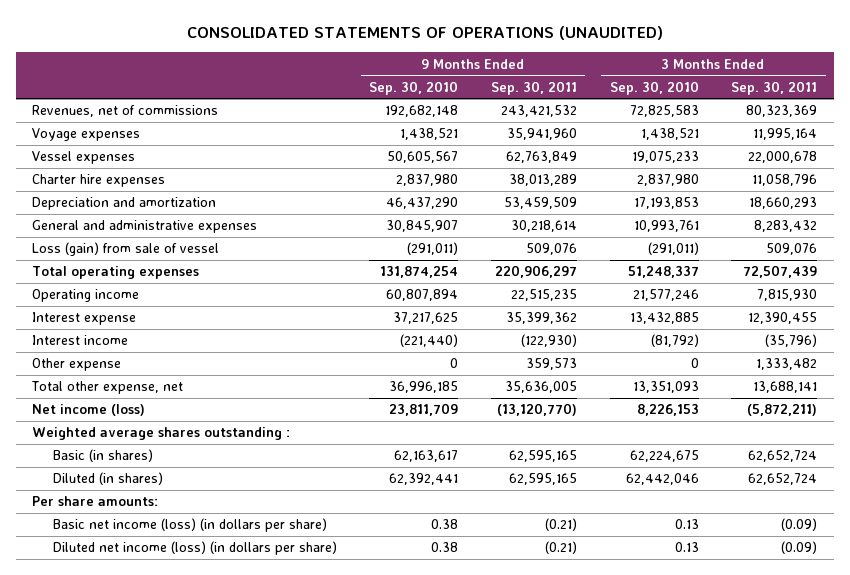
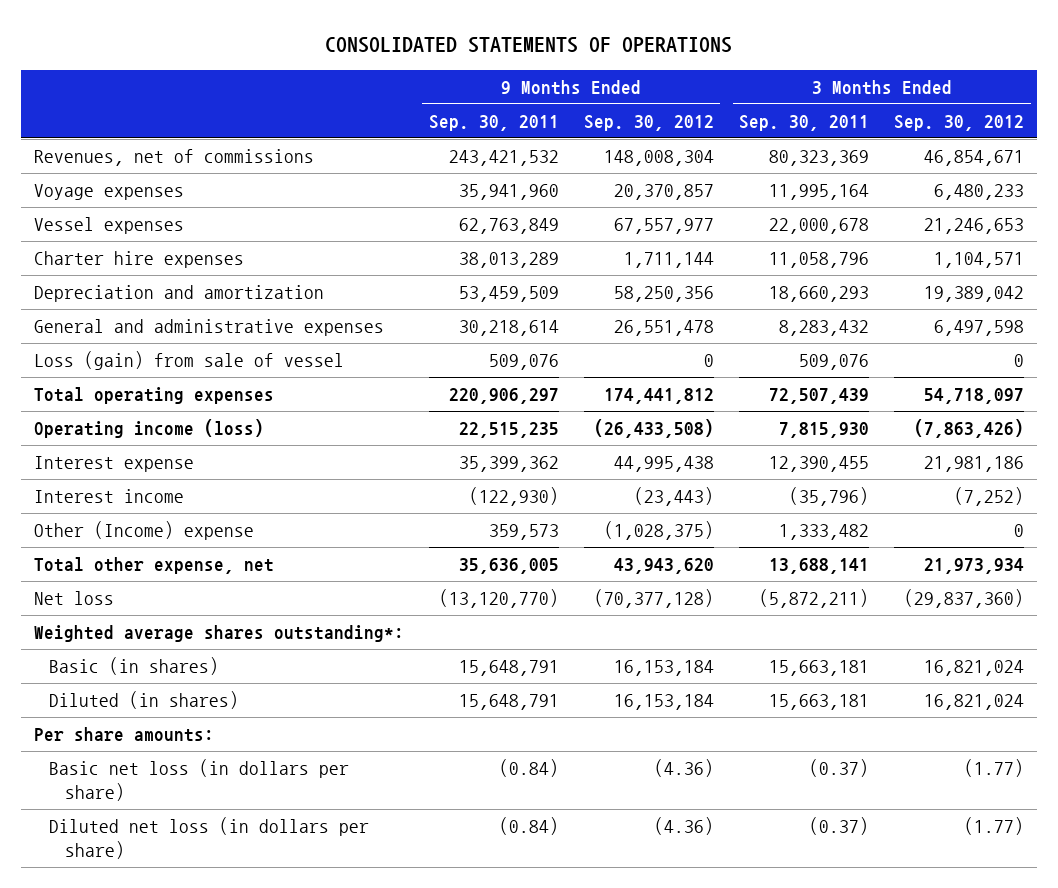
[186,26,663,41] CONSOLIDATED STATEMENTS OF OPERATIONS (UNAUDITED) -> [324,36,732,53] CONSOLIDATED STATEMENTS OF OPERATIONS
[369,80,459,95] Sep. 30, 2010 -> none
[609,80,699,95] Sep. 30, 2010 -> none
none -> [583,115,714,132] Sep. 30, 2012
none -> [894,115,1025,132] Sep. 30, 2012
[32,289,140,303] Operating income -> [33,419,264,439] Operating income (loss)
[32,358,122,372] Other expense -> [33,521,254,541] Other (Income) expense
[32,404,146,417] Net income (loss) -> [33,591,114,606] Net loss
[32,427,291,441] Weighted average shares outstanding : -> [33,625,404,643] Weighted average shares outstanding*:
[508,450,577,463] 62,595,165 -> [458,660,559,677] 15,648,791
[748,450,818,463] 62,652,724 -> [769,660,870,677] 15,663,181
[508,473,577,486] 62,595,165 -> [458,694,559,711] 15,648,791
[748,473,818,486] 62,652,724 -> [769,694,870,711] 15,663,181
[52,518,327,533] Basic net income (loss) (in dollars per share) -> [49,759,350,802] Basic net loss (in dollars per share)
[544,518,577,532] (0.21) -> [498,759,559,778] (0.84)
[781,518,818,532] (0.09) -> [809,759,870,778] (0.37)
[52,541,337,556] Diluted net income (loss) (in dollars per share) -> [49,817,370,860] Diluted net loss (in dollars per share)
[544,541,577,555] (0.21) -> [498,817,559,836] (0.84)
[781,541,818,555] (0.09) -> [809,817,870,836] (0.37)

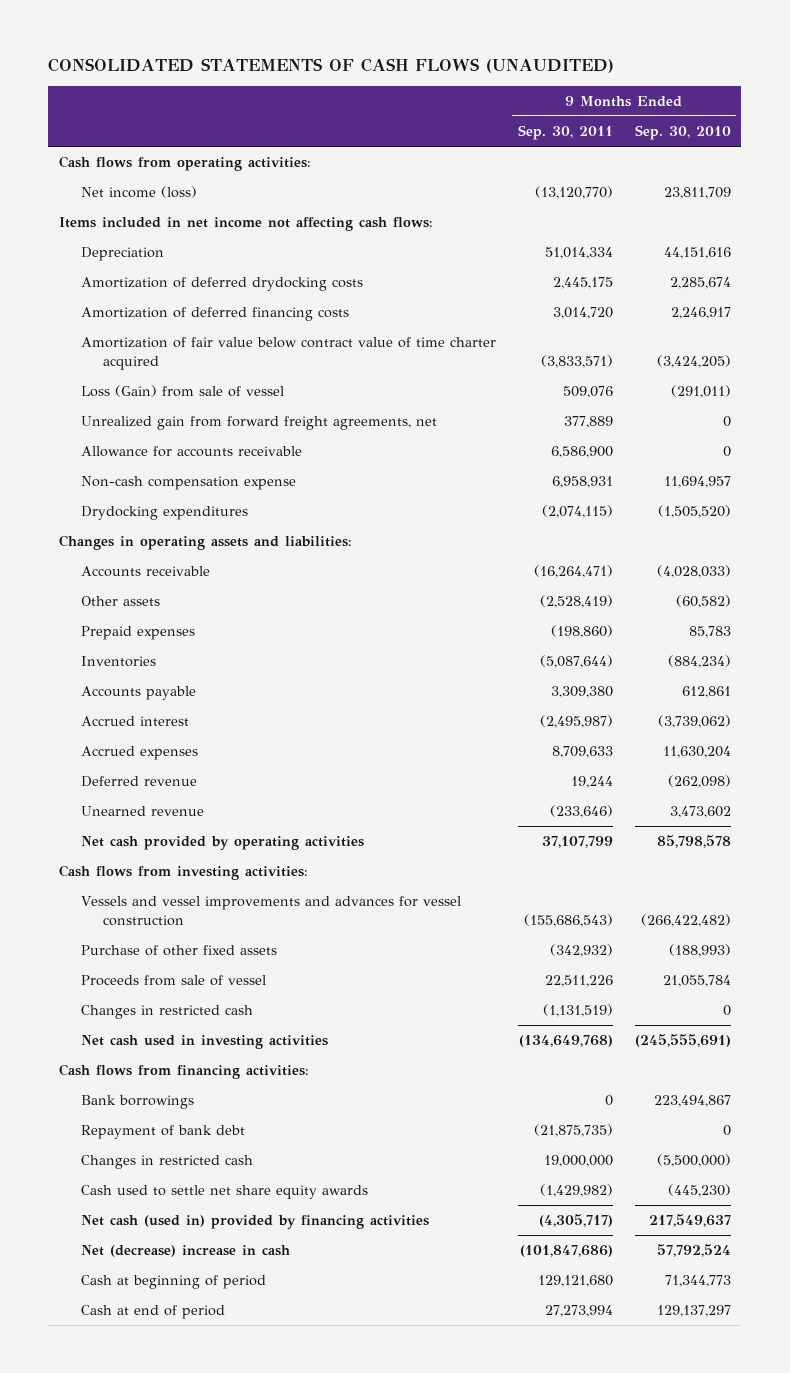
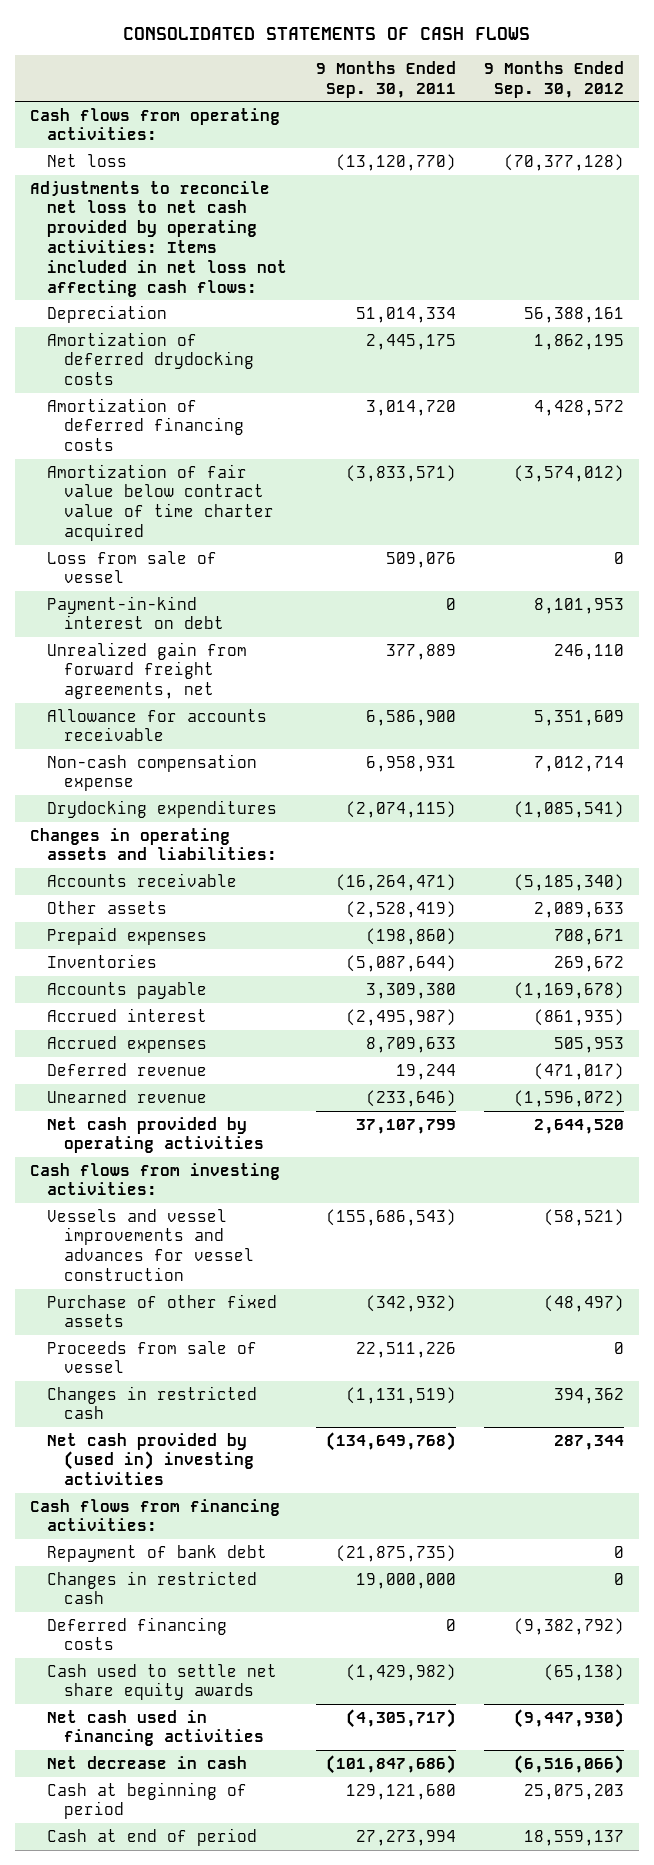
[48,58,615,74] CONSOLIDATED STATEMENTS OF CASH FLOWS (UNAUDITED) -> [123,26,531,40] CONSOLIDATED STATEMENTS OF CASH FLOWS
[634,125,731,141] Sep. 30, 2010 -> none
none -> [484,60,625,98] 9 Months Ended Sep. 30, 2012
[80,186,197,199] Net income (loss) -> [46,153,127,167] Net loss
[59,217,434,232] Items included in net income not affecting cash flows: -> [29,180,287,297] Adjustments to reconcile net loss to net cash provided by operating activities: Items included in net loss not affecting cash flows:
[80,385,284,398] Loss (Gain) from sale of vessel -> [46,550,217,584] Loss from sale of vessel
none -> [46,595,224,630] Payment-in-kind interest on debt
[80,1035,328,1050] Net cash used in investing activities -> [46,1432,254,1486] Net cash provided by (used in) investing activities
[80,1095,194,1110] Bank borrowings -> none
none -> [46,1616,227,1651] Deferred financing costs
[80,1215,429,1230] Net cash (used in) provided by financing activities -> [46,1709,264,1747] Net cash used in financing activities
[80,1245,290,1258] Net (decrease) increase in cash -> [46,1755,247,1769] Net decrease in cash

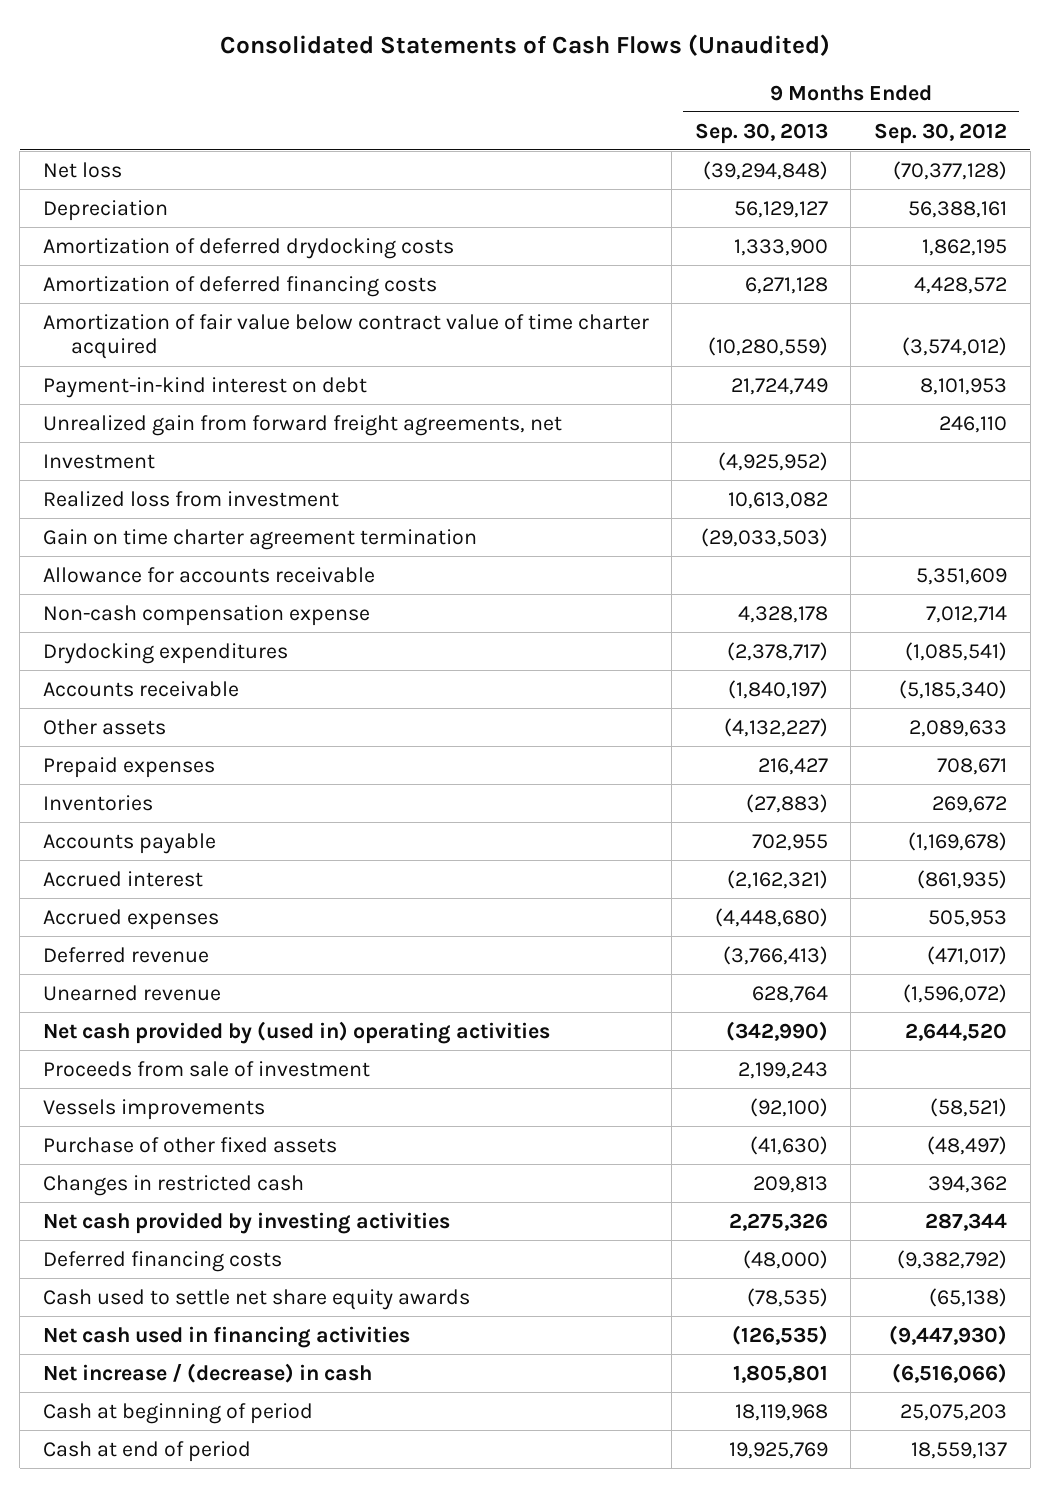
[123,26,531,40] CONSOLIDATED STATEMENTS OF CASH FLOWS -> [219,33,830,56] Consolidated Statements of Cash Flows (Unaudited)
[315,60,456,98] 9 Months Ended Sep. 30, 2011 -> none
none -> [694,122,828,144] Sep. 30, 2013
[29,107,280,141] Cash flows from operating activities: -> none
[29,180,287,297] Adjustments to reconcile net loss to net cash provided by operating activities: Items included in net loss not affecting cash flows: -> none
[46,550,217,584] Loss from sale of vessel -> none
none -> [42,453,155,469] Investment
none -> [42,490,339,507] Realized loss from investment
none -> [42,528,477,550] Gain on time charter agreement termination
[29,827,277,861] Changes in operating assets and liabilities: -> none
[29,1162,280,1196] Cash flows from investing activities: -> none
[46,1116,264,1154] Net cash provided by operating activities -> [42,1020,550,1044] Net cash provided by (used in) operating activities
none -> [42,1060,370,1077] Proceeds from sale of investment
[46,1208,254,1282] Vessels and vessel improvements and advances for vessel construction -> [42,1098,265,1120] Vessels improvements
[46,1340,257,1374] Proceeds from sale of vessel -> none
[29,1498,280,1532] Cash flows from financing activities: -> none
[46,1544,267,1562] Repayment of bank debt -> none
[46,1570,257,1605] Changes in restricted cash -> none
[46,1432,254,1486] Net cash provided by (used in) investing activities -> [42,1211,450,1234] Net cash provided by investing activities
[46,1755,247,1769] Net decrease in cash -> [42,1362,372,1383] Net increase / (decrease) in cash

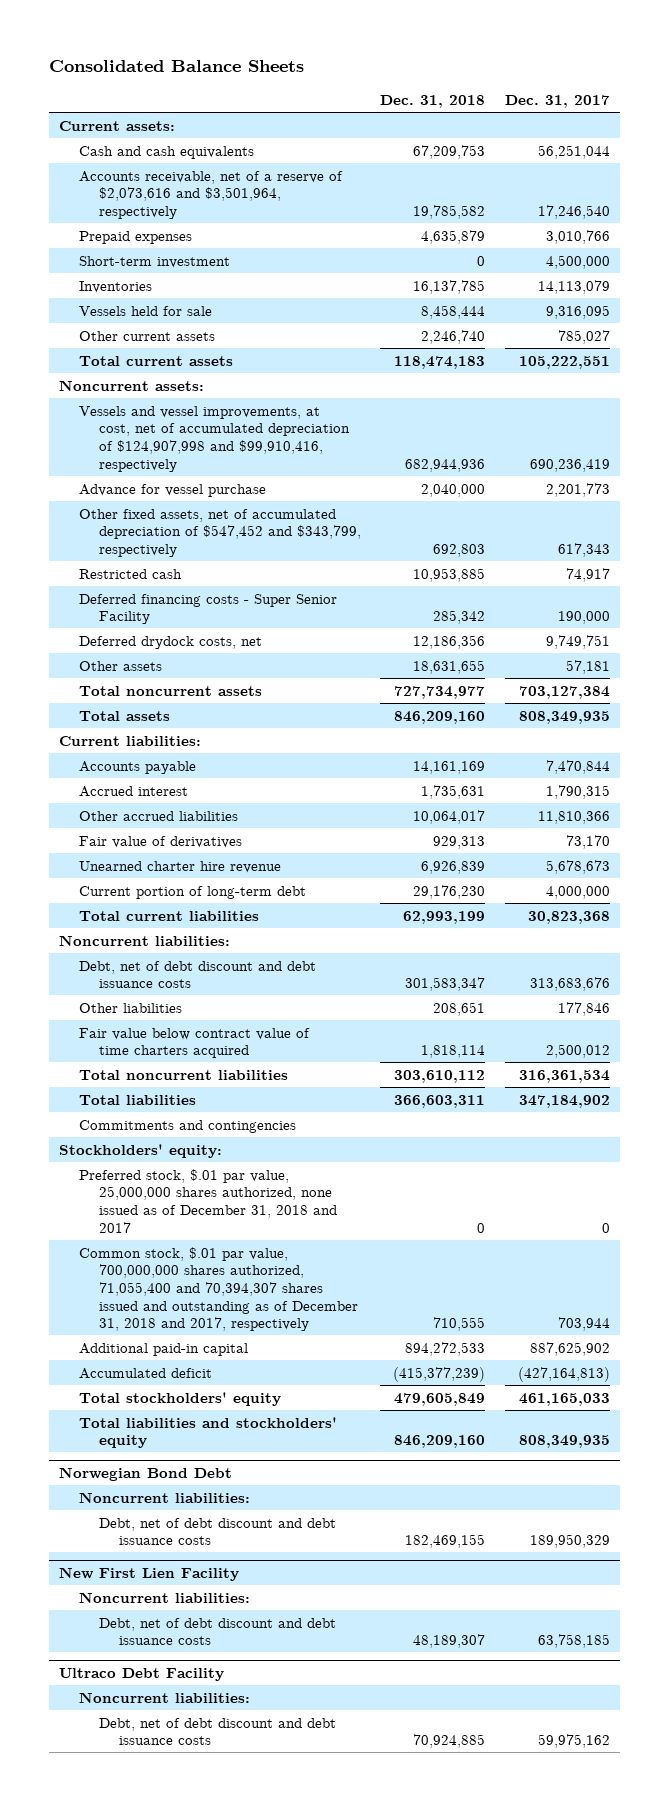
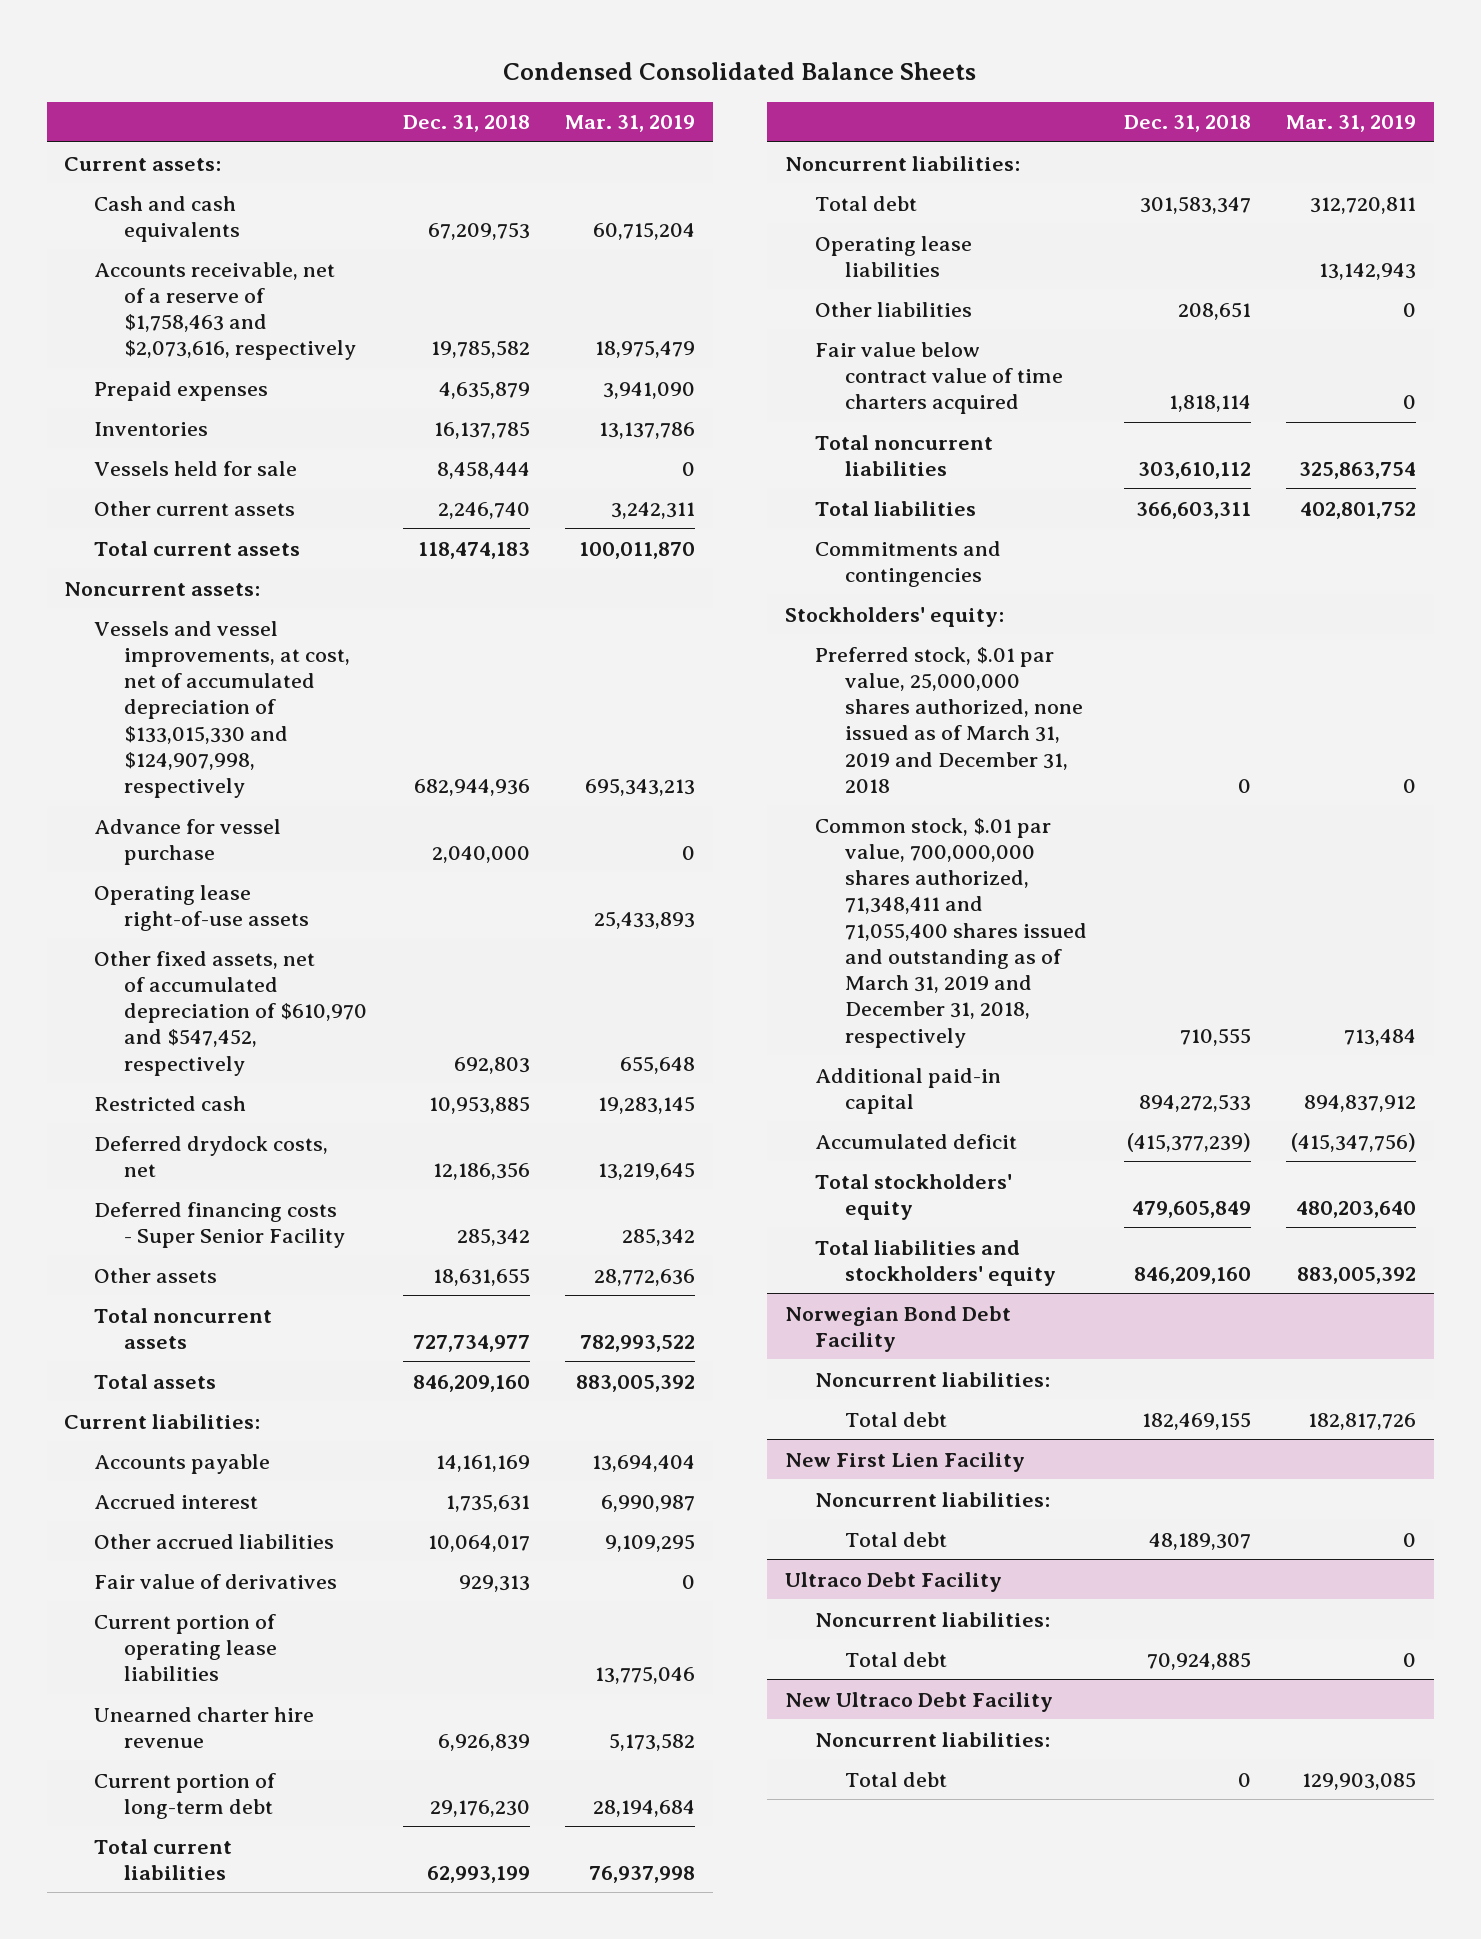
[48,60,304,73] Consolidated Balance Sheets -> [503,62,977,81] Condensed Consolidated Balance Sheets
[505,95,611,109] Dec. 31, 2017 -> none
none -> [565,115,696,133] Mar. 31, 2019
[78,170,343,219] Accounts receivable, net of a reserve of $2,073,616 and $3,501,964, respectively -> [94,261,357,361] Accounts receivable, net of a reserve of $1,758,463 and $2,073,616, respectively
[78,255,230,268] Short-term investment -> none
[78,405,350,472] Vessels and vessel improvements, at cost, net of accumulated depreciation of $124,907,998 and $99,910,416, respectively -> [94,620,351,799] Vessels and vessel improvements, at cost, net of accumulated depreciation of $133,015,330 and $124,907,998, respectively
none -> [94,884,310,931] Operating lease right-of-use assets
[78,508,361,557] Other fixed assets, net of accumulated depreciation of $547,452 and $343,799, respectively -> [94,950,368,1076] Other fixed assets, net of accumulated depreciation of $610,970 and $547,452, respectively
[78,593,337,625] Deferred financing costs - Super Senior Facility -> [94,1201,346,1248] Deferred financing costs - Super Senior Facility
none -> [94,1613,278,1682] Current portion of operating lease liabilities
[78,960,316,989] Debt, net of debt discount and debt issuance costs -> [815,195,918,211] Total debt
none -> [815,235,973,277] Operating lease liabilities
[78,1168,337,1233] Preferred stock, $.01 par value, 25,000,000 shares authorized, none issued as of December 31, 2018 and 2017 -> [815,646,1084,793] Preferred stock, $.01 par value, 25,000,000 shares authorized, none issued as of March 31, 2019 and December 31, 2018
[78,1246,358,1332] Common stock, $.01 par value, 700,000,000 shares authorized, 71,055,400 and 70,394,307 shares issued and outstanding as of December 31, 2018 and 2017, respectively -> [815,817,1088,1048] Common stock, $.01 par value, 700,000,000 shares authorized, 71,348,411 and 71,055,400 shares issued and outstanding as of March 31, 2019 and December 31, 2018, respectively
[58,1467,232,1482] Norwegian Bond Debt -> [785,1305,1012,1352] Norwegian Bond Debt Facility
[98,1517,336,1546] Debt, net of debt discount and debt issuance costs -> [845,1411,948,1427] Total debt
[98,1617,336,1646] Debt, net of debt discount and debt issuance costs -> [845,1531,948,1547] Total debt
[98,1717,336,1746] Debt, net of debt discount and debt issuance costs -> [845,1651,948,1667] Total debt
none -> [785,1691,1054,1712] New Ultraco Debt Facility
none -> [815,1731,1051,1747] Noncurrent liabilities:
none -> [845,1771,948,1787] Total debt

